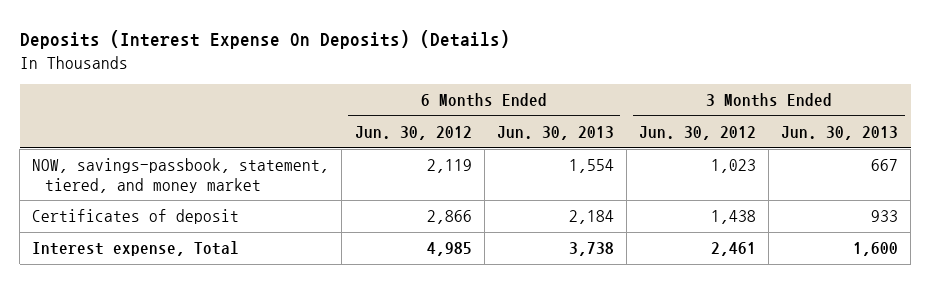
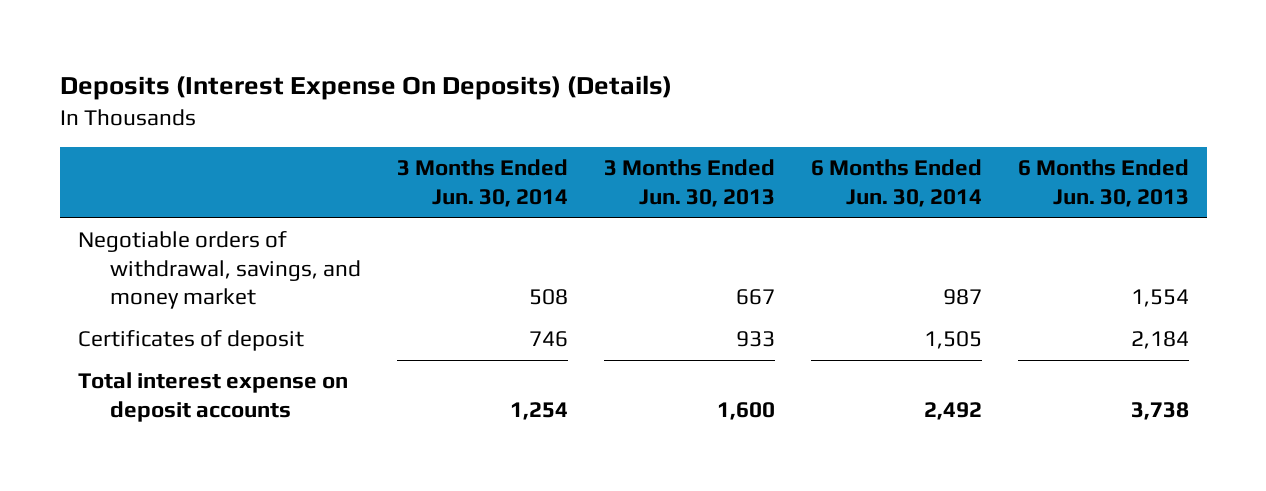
[354,126,472,141] Jun. 30, 2012 -> none
[638,126,756,141] Jun. 30, 2012 -> none
none -> [396,159,568,207] 3 Months Ended Jun. 30, 2014
none -> [810,159,982,207] 6 Months Ended Jun. 30, 2014
[32,158,330,193] NOW, savings-passbook, statement, tiered, and money market -> [77,231,361,310] Negotiable orders of withdrawal, savings, and money market
[32,241,240,257] Interest expense, Total -> [77,372,348,422] Total interest expense on deposit accounts

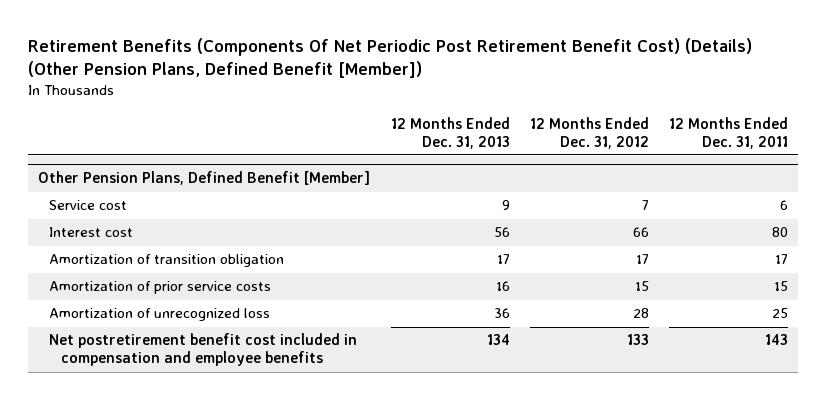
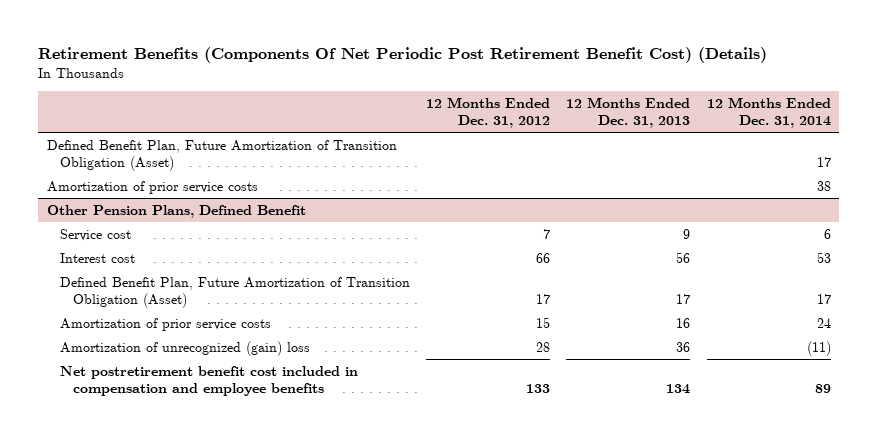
[28,37,753,78] Retirement Benefits (Components Of Net Periodic Post Retirement Benefit Cost) (Details) (Other Pension Plans, Defined Benefit [Member]) -> [38,47,768,64] Retirement Benefits (Components Of Net Periodic Post Retirement Benefit Cost) (Details)
[669,116,789,149] 12 Months Ended Dec. 31, 2011 -> none
none -> [706,96,831,128] 12 Months Ended Dec. 31, 2014
none -> [46,139,397,171] Defined Benefit Plan, Future Amortization of Transition Obligation (Asset)
none -> [46,180,258,194] Amortization of prior service costs
[38,171,371,186] Other Pension Plans, Defined Benefit [Member] -> [46,204,306,218] Other Pension Plans, Defined Benefit
[49,254,285,268] Amortization of transition obligation -> [59,276,410,308] Defined Benefit Plan, Future Amortization of Transition Obligation (Asset)
[49,308,271,322] Amortization of unrecognized loss -> [59,340,310,356] Amortization of unrecognized (gain) loss

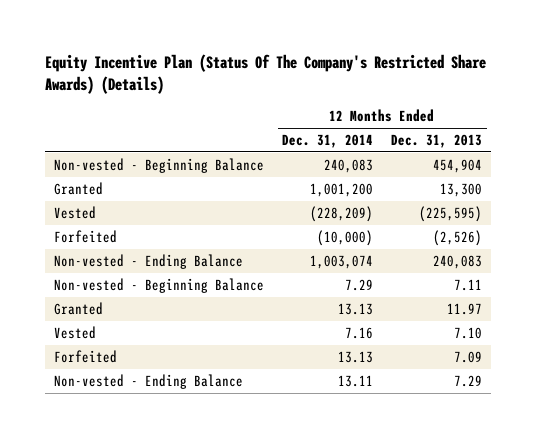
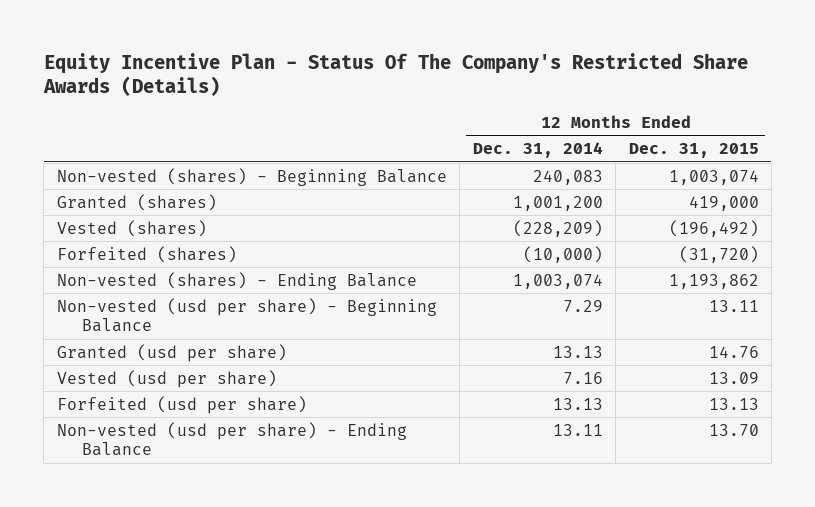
[45,53,487,94] Equity Incentive Plan (Status Of The Company's Restricted Share Awards) (Details) -> [42,52,748,97] Equity Incentive Plan - Status Of The Company's Restricted Share Awards (Details)
[391,134,483,149] Dec. 31, 2013 -> none
none -> [628,143,759,159] Dec. 31, 2015
[54,157,265,173] Non-vested - Beginning Balance -> [56,167,447,186] Non-vested (shares) - Beginning Balance
[54,181,104,195] Granted -> [56,193,217,211] Granted (shares)
[54,205,97,219] Vested -> [56,219,207,237] Vested (shares)
[54,229,118,243] Forfeited -> [56,245,237,263] Forfeited (shares)
[54,253,244,269] Non-vested - Ending Balance -> [56,271,417,290] Non-vested (shares) - Ending Balance
[54,277,265,293] Non-vested - Beginning Balance -> [56,297,437,333] Non-vested (usd per share) - Beginning Balance
[54,301,104,315] Granted -> [56,343,287,362] Granted (usd per share)
[54,325,97,339] Vested -> [56,369,277,388] Vested (usd per share)
[54,349,118,363] Forfeited -> [56,395,307,414] Forfeited (usd per share)
[54,373,244,389] Non-vested - Ending Balance -> [56,421,407,457] Non-vested (usd per share) - Ending Balance

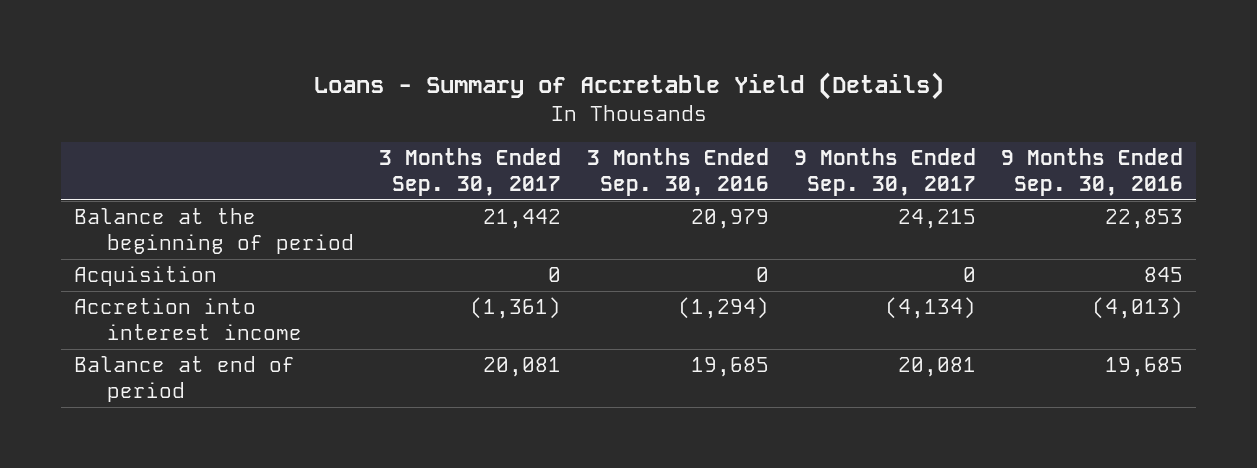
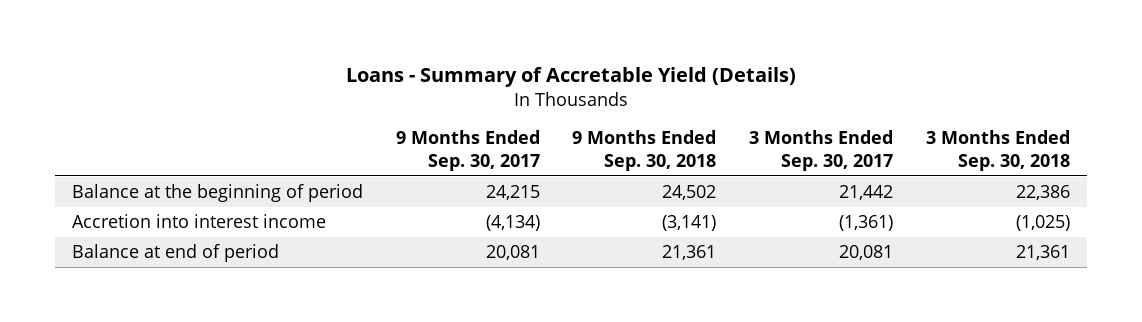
[586,148,769,196] 3 Months Ended Sep. 30, 2016 -> none
[1001,148,1184,196] 9 Months Ended Sep. 30, 2016 -> none
none -> [572,130,717,171] 9 Months Ended Sep. 30, 2018
none -> [926,130,1071,171] 3 Months Ended Sep. 30, 2018
[73,266,217,287] Acquisition -> none

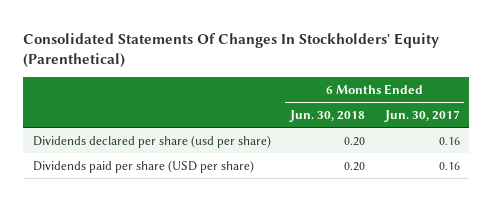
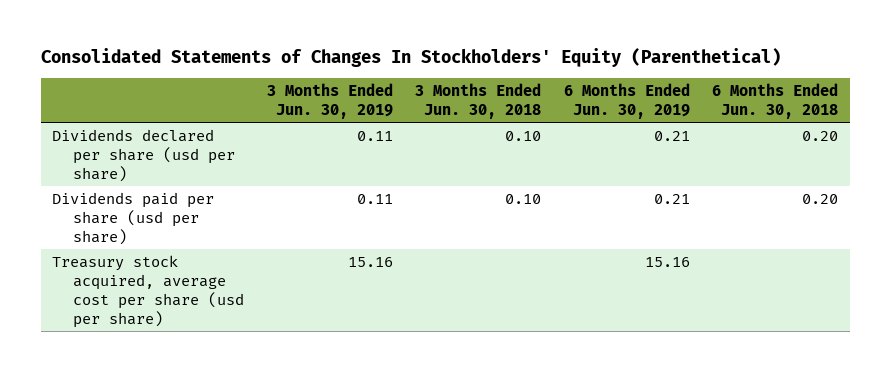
[23,32,440,68] Consolidated Statements Of Changes In Stockholders' Equity (Parenthetical) -> [40,48,781,68] Consolidated Statements of Changes In Stockholders' Equity (Parenthetical)
[383,110,460,123] Jun. 30, 2017 -> none
none -> [266,82,393,119] 3 Months Ended Jun. 30, 2019
none -> [415,82,542,119] 3 Months Ended Jun. 30, 2018
none -> [563,82,690,119] 6 Months Ended Jun. 30, 2019
[32,159,254,173] Dividends paid per share (USD per share) -> [51,191,214,245] Dividends paid per share (usd per share)
none -> [51,254,245,328] Treasury stock acquired, average cost per share (usd per share)

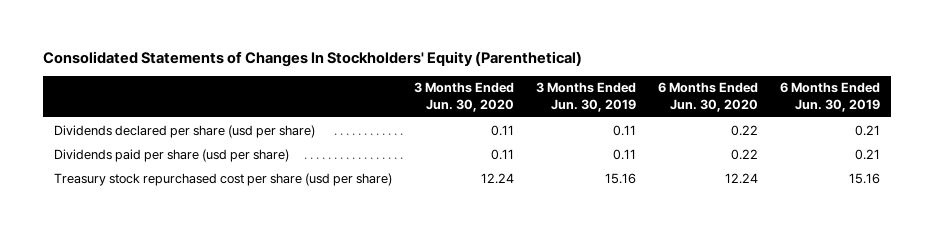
[415,82,542,119] 3 Months Ended Jun. 30, 2018 -> none
[712,82,839,119] 6 Months Ended Jun. 30, 2018 -> none
none -> [414,82,515,113] 3 Months Ended Jun. 30, 2020
none -> [658,82,759,113] 6 Months Ended Jun. 30, 2020
[51,254,245,328] Treasury stock acquired, average cost per share (usd per share) -> [54,172,393,186] Treasury stock repurchased cost per share (usd per share)

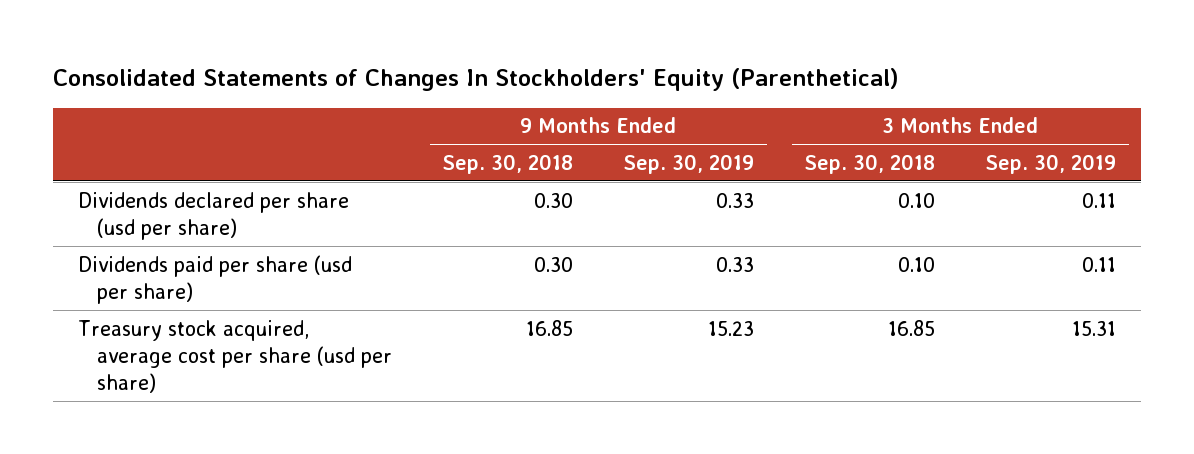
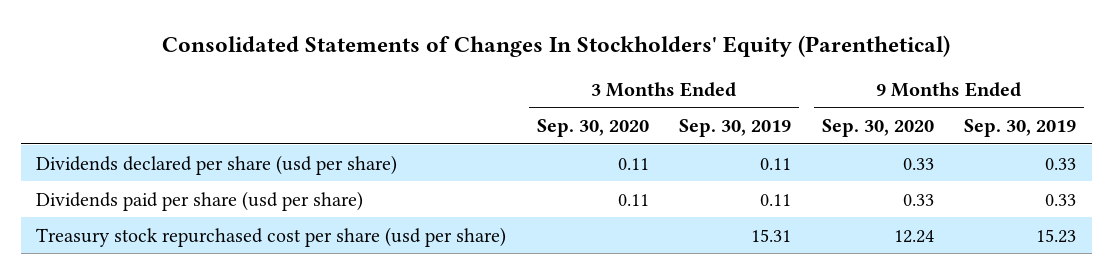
[442,153,574,174] Sep. 30, 2018 -> none
[804,153,936,174] Sep. 30, 2018 -> none
none -> [536,119,649,138] Sep. 30, 2020
none -> [821,119,934,138] Sep. 30, 2020
[78,319,393,393] Treasury stock acquired, average cost per share (usd per share) -> [36,226,507,247] Treasury stock repurchased cost per share (usd per share)

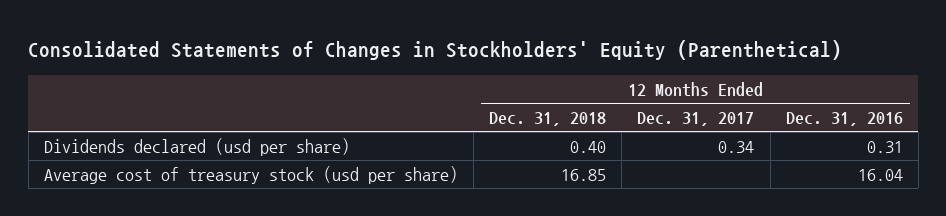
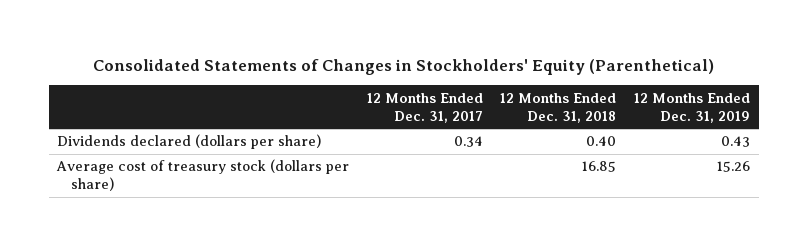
[785,112,903,127] Dec. 31, 2016 -> none
none -> [634,92,751,123] 12 Months Ended Dec. 31, 2019
[43,138,350,157] Dividends declared (usd per share) -> [57,134,322,150] Dividends declared (dollars per share)
[43,166,458,185] Average cost of treasury stock (usd per share) -> [56,159,350,192] Average cost of treasury stock (dollars per share)

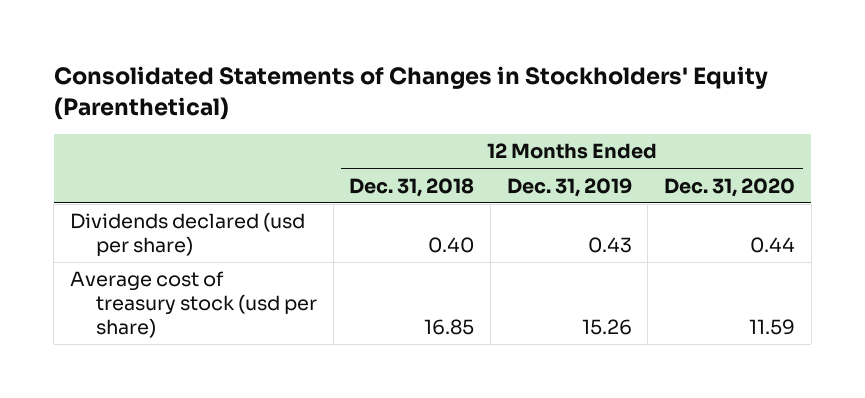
[366,92,483,123] 12 Months Ended Dec. 31, 2017 -> none
none -> [663,177,795,197] Dec. 31, 2020
[57,134,322,150] Dividends declared (dollars per share) -> [69,212,305,257] Dividends declared (usd per share)
[56,159,350,192] Average cost of treasury stock (dollars per share) -> [69,271,318,339] Average cost of treasury stock (usd per share)

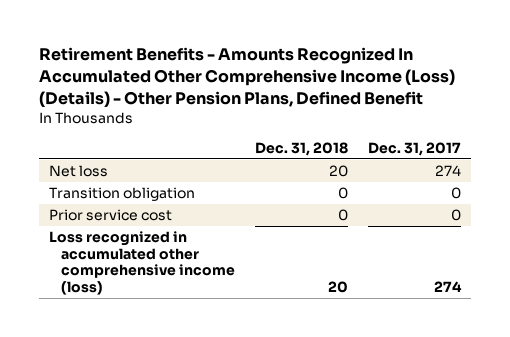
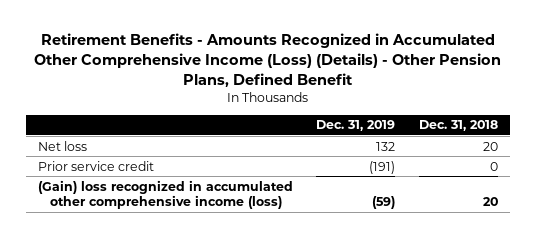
[38,47,455,107] Retirement Benefits - Amounts Recognized In Accumulated Other Comprehensive Income (Loss) (Details) - Other Pension Plans, Defined Benefit -> [33,33,501,87] Retirement Benefits - Amounts Recognized in Accumulated Other Comprehensive Income (Loss) (Details) - Other Pension Plans, Defined Benefit
[368,141,462,156] Dec. 31, 2017 -> none
none -> [316,120,396,132] Dec. 31, 2019
[48,186,195,201] Transition obligation -> none
[48,208,172,221] Prior service cost -> [37,160,154,171] Prior service credit
[48,230,236,295] Loss recognized in accumulated other comprehensive income (loss) -> [37,179,293,209] (Gain) loss recognized in accumulated other comprehensive income (loss)

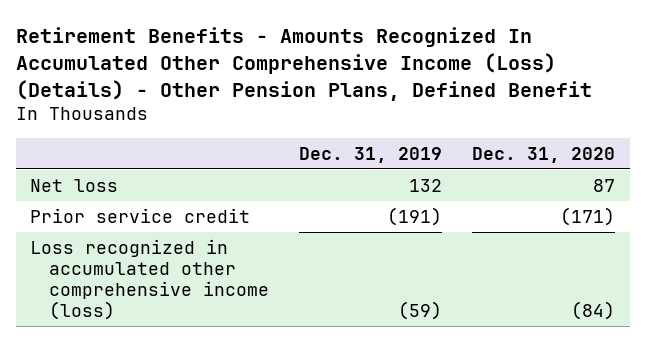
[33,33,501,87] Retirement Benefits - Amounts Recognized in Accumulated Other Comprehensive Income (Loss) (Details) - Other Pension Plans, Defined Benefit -> [15,26,592,101] Retirement Benefits - Amounts Recognized In Accumulated Other Comprehensive Income (Loss) (Details) - Other Pension Plans, Defined Benefit
[419,120,499,132] Dec. 31, 2018 -> none
none -> [471,146,615,163] Dec. 31, 2020
[37,179,293,209] (Gain) loss recognized in accumulated other comprehensive income (loss) -> [30,238,270,320] Loss recognized in accumulated other comprehensive income (loss)

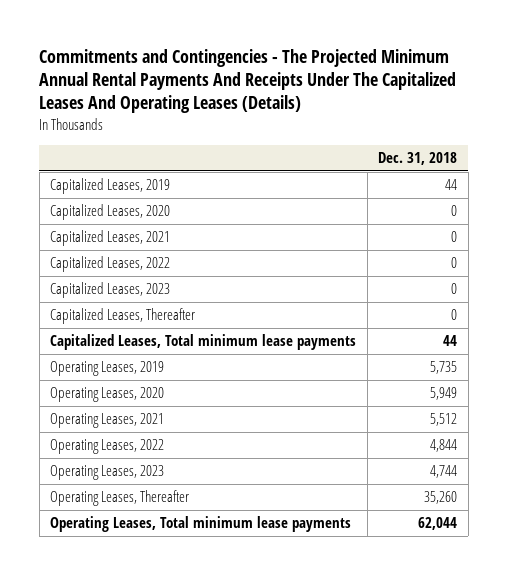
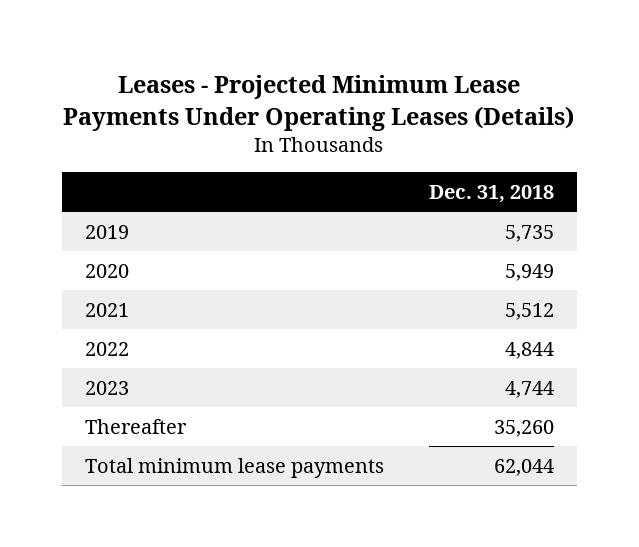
[39,48,457,114] Commitments and Contingencies - The Projected Minimum Annual Rental Payments And Receipts Under The Capitalized Leases And Operating Leases (Details) -> [63,75,575,131] Leases - Projected Minimum Lease Payments Under Operating Leases (Details)
[50,178,171,195] Capitalized Leases, 2019 -> none
[50,204,171,221] Capitalized Leases, 2020 -> none
[50,230,171,247] Capitalized Leases, 2021 -> none
[50,256,171,273] Capitalized Leases, 2022 -> none
[50,282,171,299] Capitalized Leases, 2023 -> none
[50,308,196,325] Capitalized Leases, Thereafter -> none
[50,334,357,351] Capitalized Leases, Total minimum lease payments -> none
[50,361,165,377] Operating Leases, 2019 -> [84,224,129,239] 2019
[50,387,165,403] Operating Leases, 2020 -> [84,263,129,278] 2020
[50,413,165,429] Operating Leases, 2021 -> [84,302,129,317] 2021
[50,439,165,455] Operating Leases, 2022 -> [84,341,129,356] 2022
[50,465,165,481] Operating Leases, 2023 -> [84,380,129,395] 2023
[50,490,190,507] Operating Leases, Thereafter -> [84,418,187,434] Thereafter
[50,516,352,533] Operating Leases, Total minimum lease payments -> [84,457,384,478] Total minimum lease payments

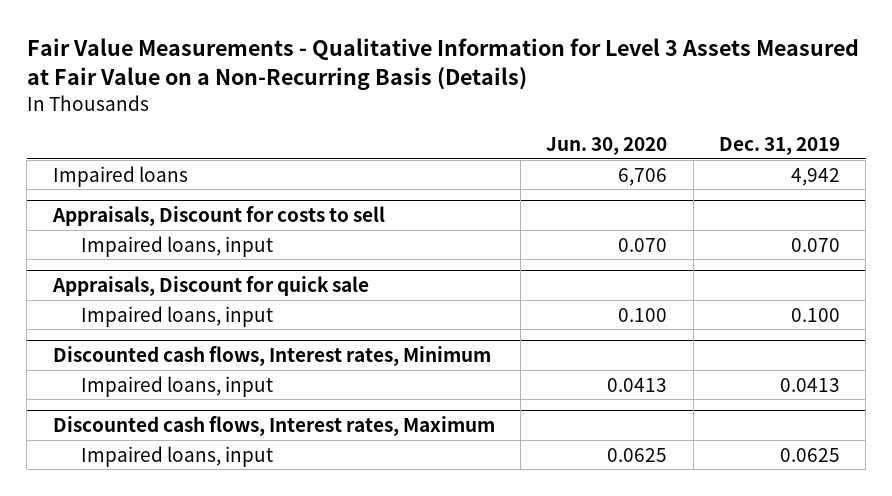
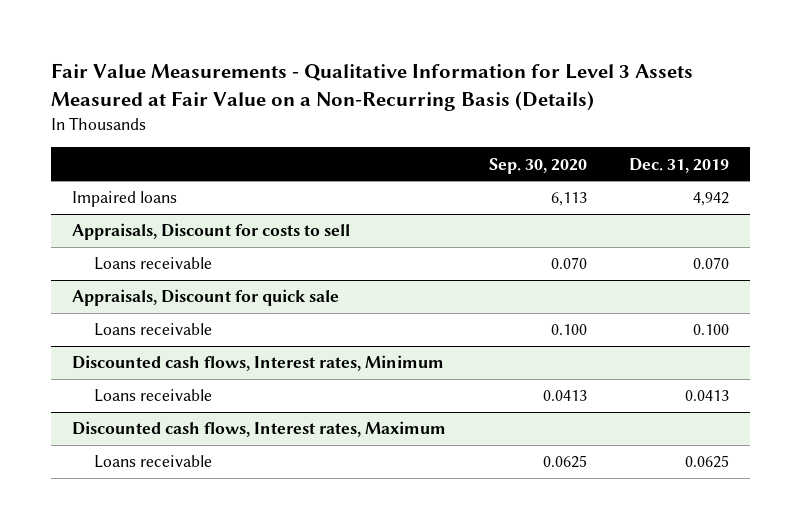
[546,136,668,155] Jun. 30, 2020 -> none
none -> [488,157,587,174] Sep. 30, 2020
[80,235,273,257] Impaired loans, input -> [93,257,212,271] Loans receivable
[80,305,273,327] Impaired loans, input -> [93,323,212,337] Loans receivable
[80,375,273,397] Impaired loans, input -> [93,389,212,403] Loans receivable
[80,445,273,467] Impaired loans, input -> [93,455,212,469] Loans receivable

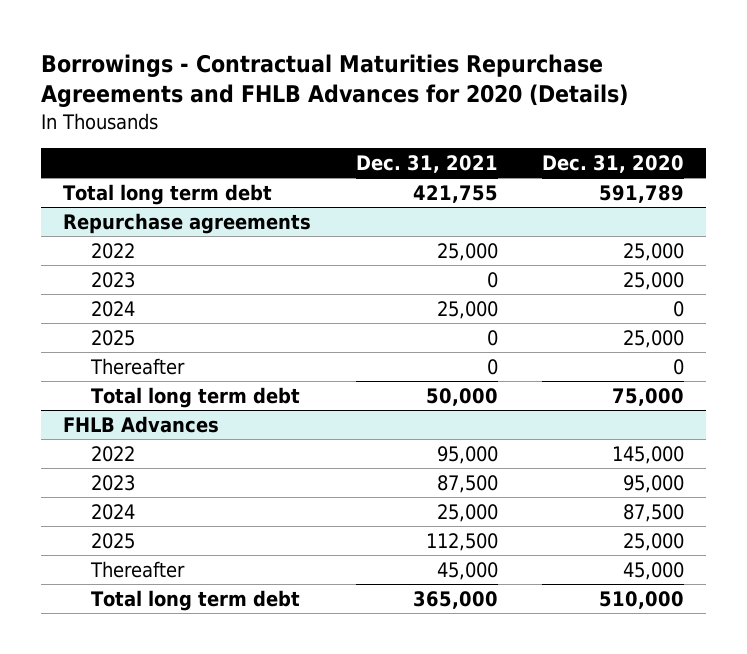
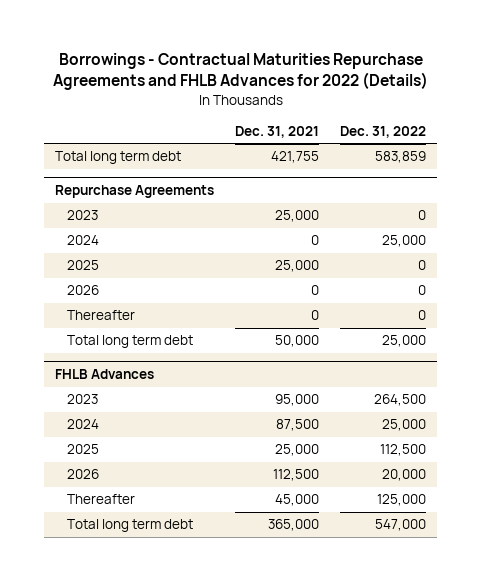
[41,53,629,108] Borrowings - Contractual Maturities Repurchase Agreements and FHLB Advances for 2020 (Details) -> [52,53,428,91] Borrowings - Contractual Maturities Repurchase Agreements and FHLB Advances for 2022 (Details)
[541,154,684,173] Dec. 31, 2020 -> none
none -> [340,125,427,138] Dec. 31, 2022
[63,212,312,234] Repurchase agreements -> [54,185,214,199] Repurchase Agreements
[91,242,136,259] 2022 -> [66,210,98,221] 2023
[91,271,136,288] 2023 -> [66,235,99,246] 2024
[91,300,136,317] 2024 -> [66,260,99,271] 2025
[91,329,136,346] 2025 -> [66,285,99,296] 2026
[91,445,136,462] 2022 -> [66,394,98,405] 2023
[91,474,136,491] 2023 -> [66,419,99,430] 2024
[91,503,136,520] 2024 -> [66,444,99,455] 2025
[91,532,136,549] 2025 -> [66,469,99,480] 2026

